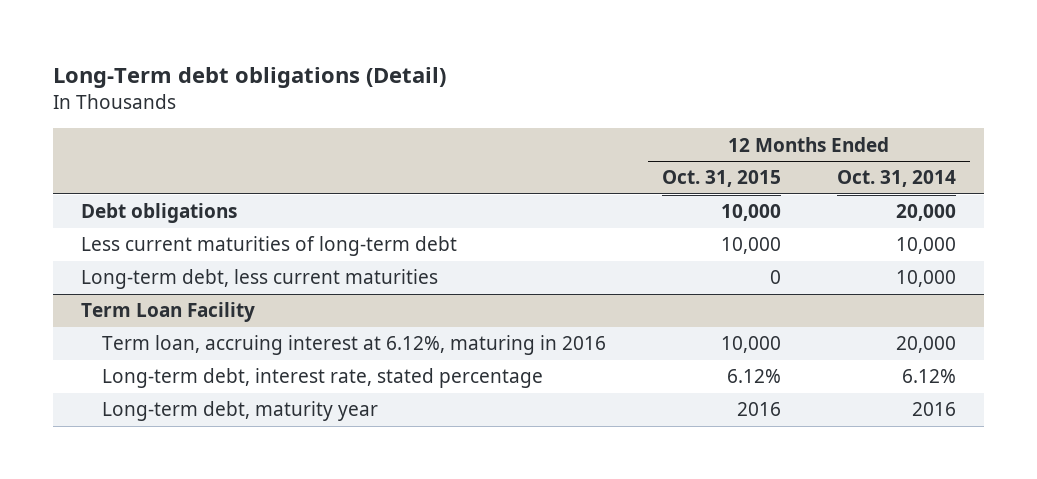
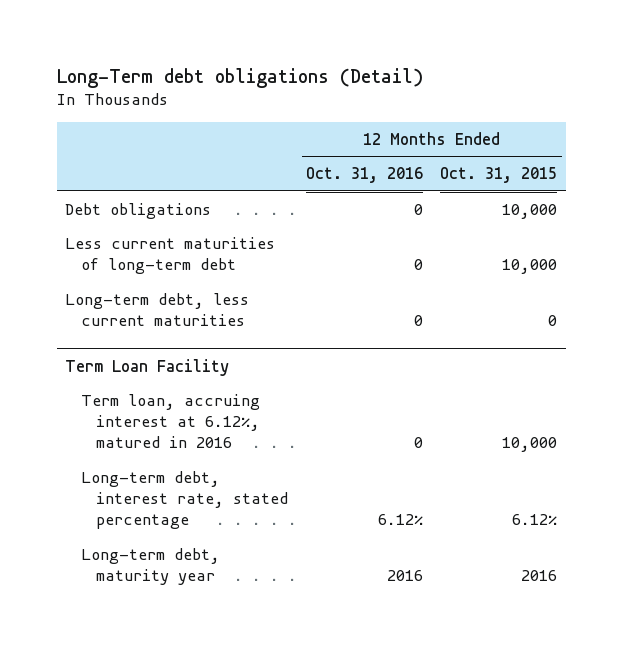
[837,170,957,188] Oct. 31, 2014 -> none
none -> [305,167,423,184] Oct. 31, 2016
[102,335,607,356] Term loan, accruing interest at 6.12%, maturing in 2016 -> [80,393,261,449] Term loan, accruing interest at 6.12%, matured in 2016

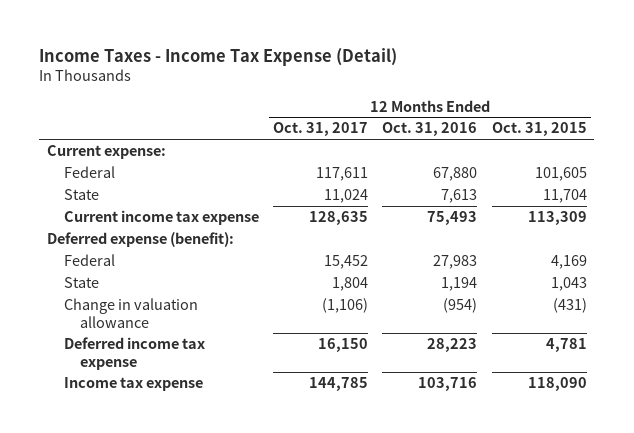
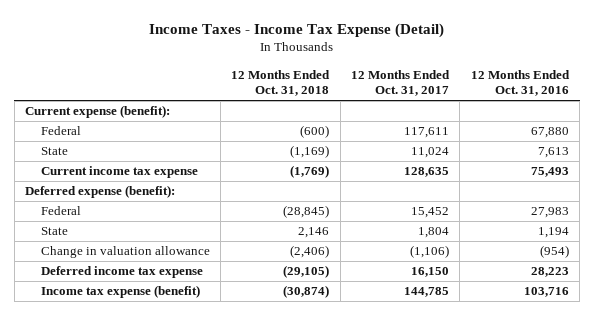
[491,122,587,137] Oct. 31, 2015 -> none
none -> [231,69,331,97] 12 Months Ended Oct. 31, 2018
[46,145,166,160] Current expense: -> [24,105,170,119] Current expense (benefit):
[63,377,203,392] Income tax expense -> [40,285,200,299] Income tax expense (benefit)

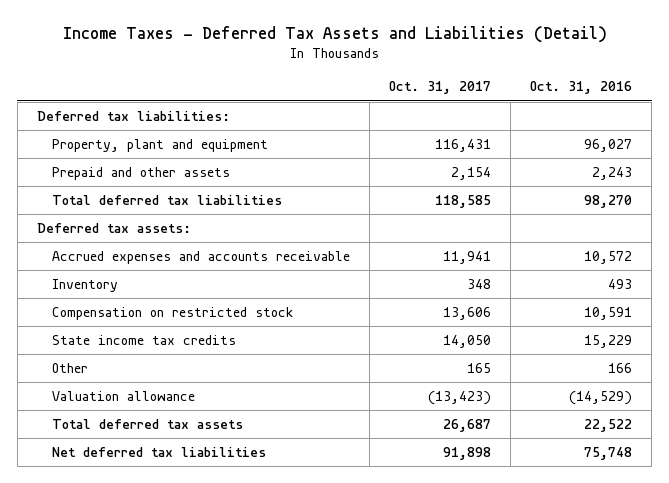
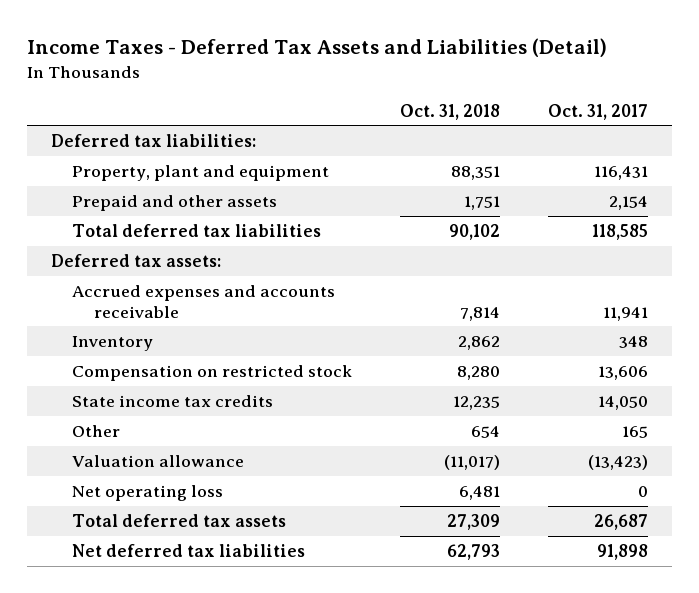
[530,81,633,95] Oct. 31, 2016 -> none
none -> [400,103,501,120] Oct. 31, 2018
none -> [72,484,224,501] Net operating loss

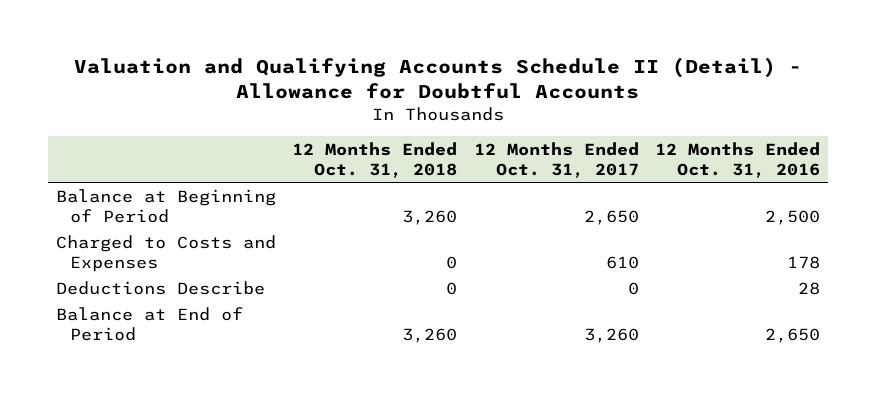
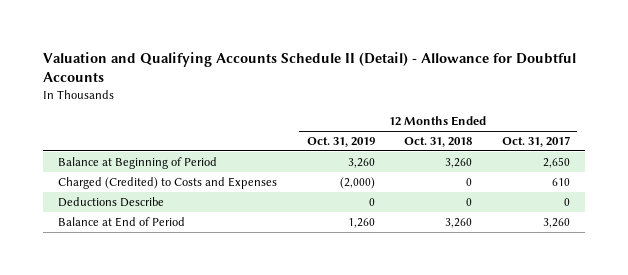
[655,141,821,178] 12 Months Ended Oct. 31, 2016 -> none
none -> [306,137,375,148] Oct. 31, 2019
[56,234,277,272] Charged to Costs and Expenses -> [57,176,277,189] Charged (Credited) to Costs and Expenses

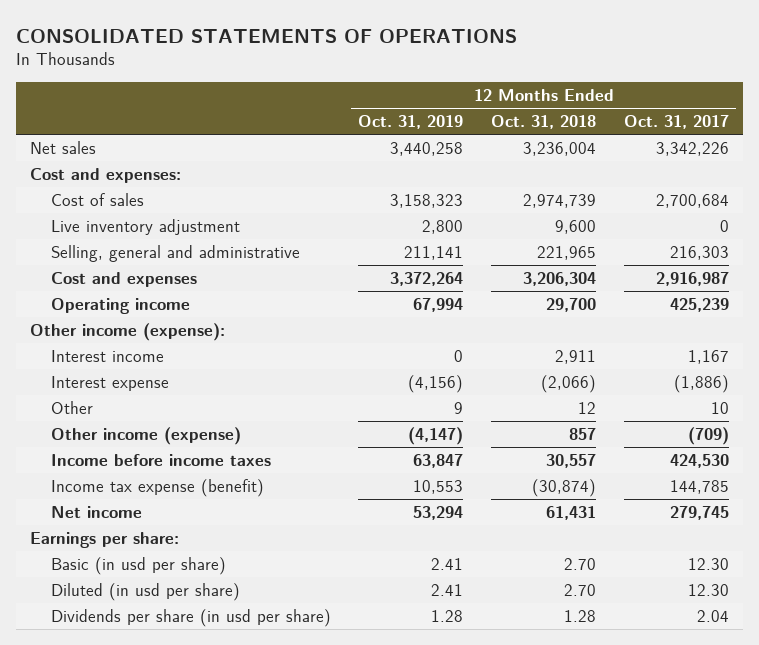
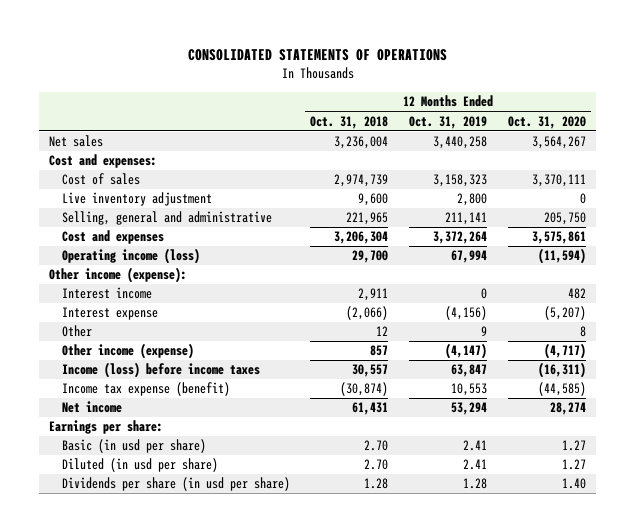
[623,115,729,130] Oct. 31, 2017 -> none
none -> [508,115,587,129] Oct. 31, 2020
[50,297,190,314] Operating income -> [61,248,200,265] Operating income (loss)
[50,453,271,466] Income before income taxes -> [61,362,260,379] Income (loss) before income taxes

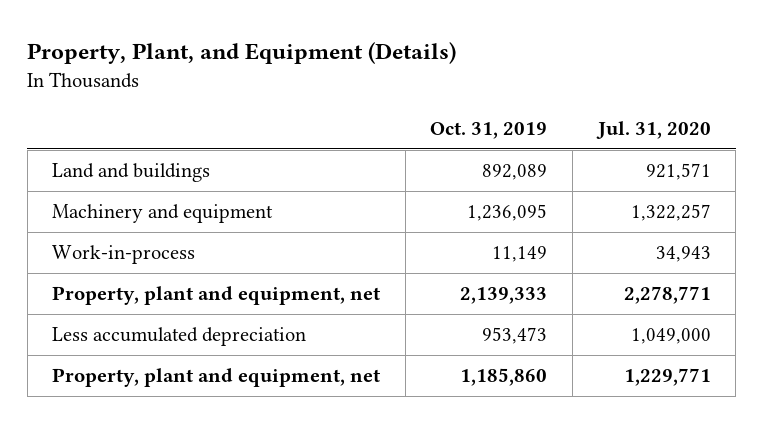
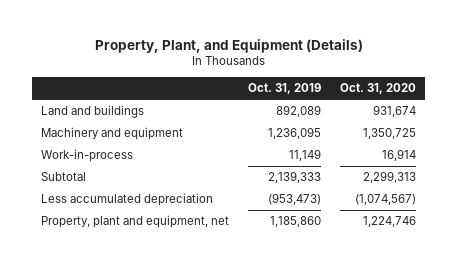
[595,121,711,140] Jul. 31, 2020 -> none
none -> [339,83,416,95] Oct. 31, 2020
[52,286,381,306] Property, plant and equipment, net -> [41,172,87,182] Subtotal
[482,327,548,345] 953,473 -> [268,193,322,206] (953,473)

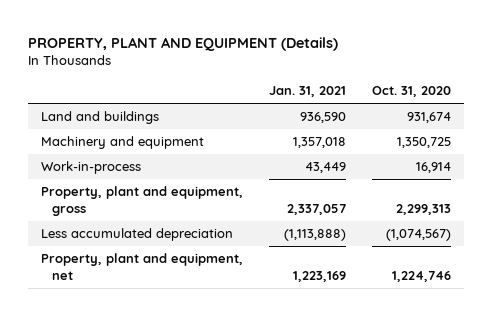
[94,38,363,53] Property, Plant, and Equipment (Details) -> [27,36,338,51] PROPERTY, PLANT AND EQUIPMENT (Details)
[248,83,322,95] Oct. 31, 2019 -> none
none -> [268,86,346,98] Jan. 31, 2021
[41,172,87,182] Subtotal -> [40,186,243,216] Property, plant and equipment, gross

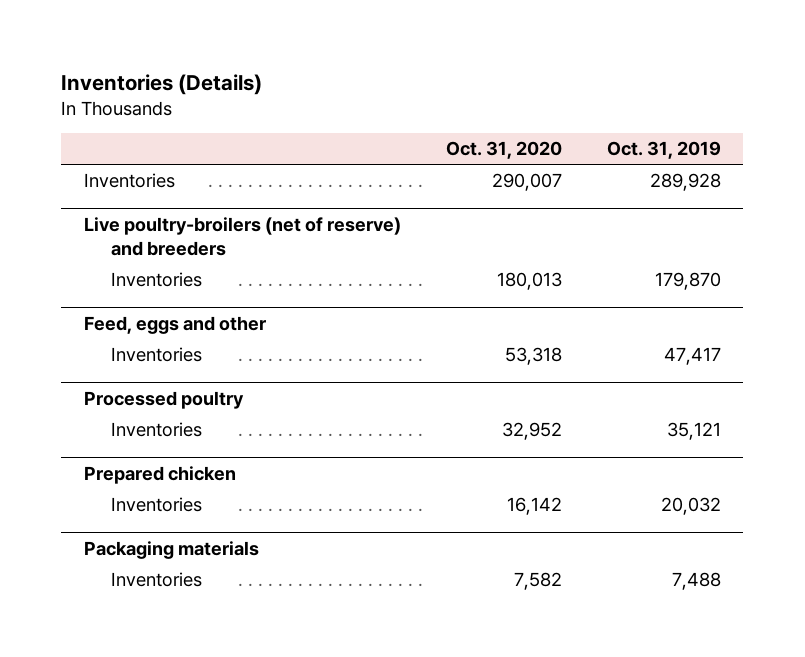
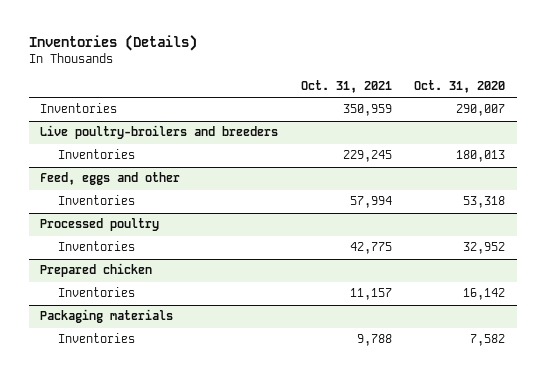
[606,141,721,160] Oct. 31, 2019 -> none
none -> [300,79,392,93] Oct. 31, 2021
[83,217,401,256] Live poultry-broilers (net of reserve) and breeders -> [40,125,279,140] Live poultry-broilers and breeders

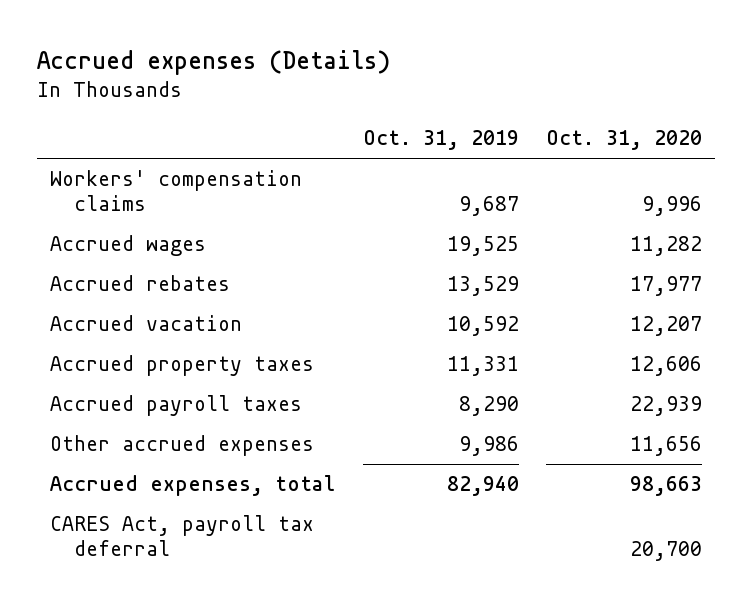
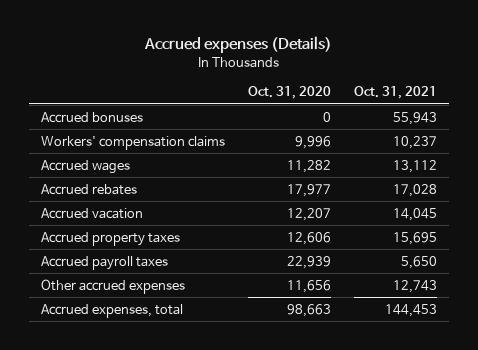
[362,130,519,151] Oct. 31, 2019 -> none
none -> [354,86,438,100] Oct. 31, 2021
none -> [40,111,143,123] Accrued bonuses
[50,515,315,557] CARES Act, payroll tax deferral -> none

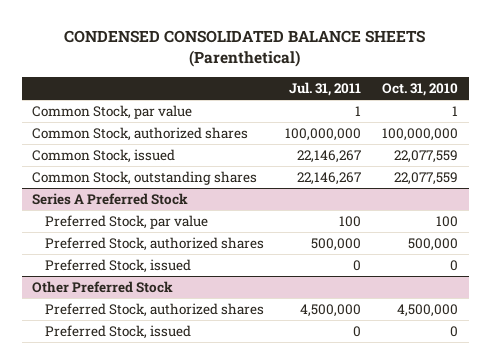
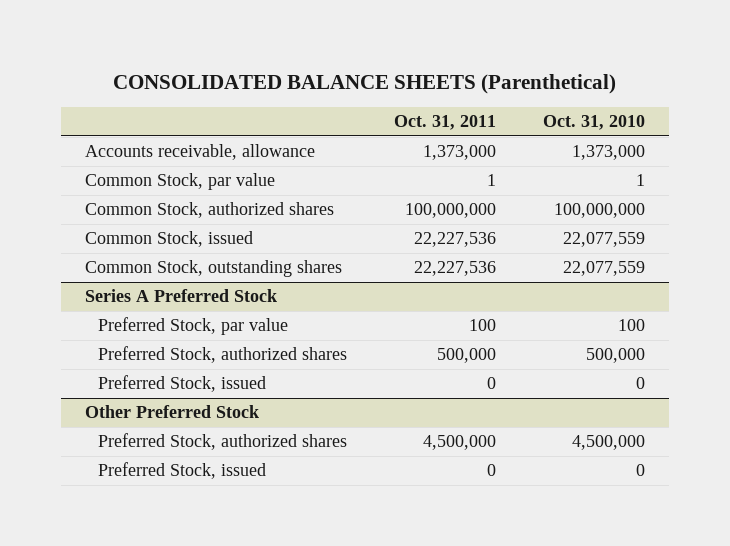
[64,30,426,68] CONDENSED CONSOLIDATED BALANCE SHEETS (Parenthetical) -> [112,73,616,94] CONSOLIDATED BALANCE SHEETS (Parenthetical)
[288,81,361,96] Jul. 31, 2011 -> none
none -> [393,115,496,131] Oct. 31, 2011
none -> [84,144,315,161] Accounts receivable, allowance

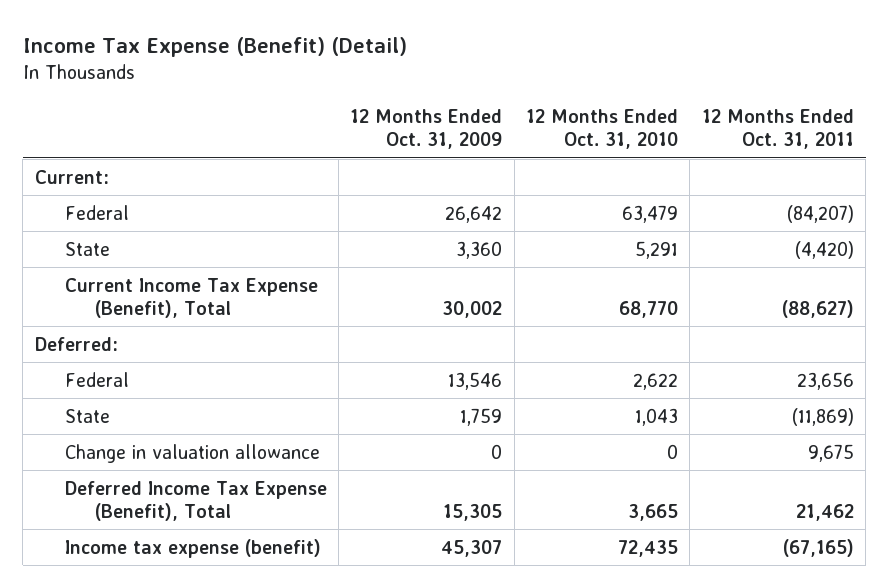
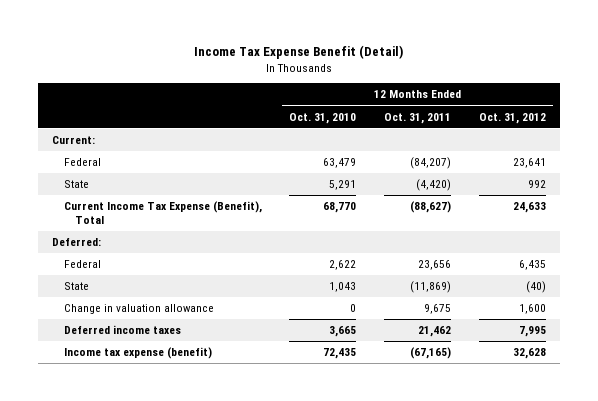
[22,36,407,57] Income Tax Expense (Benefit) (Detail) -> [194,45,404,60] Income Tax Expense Benefit (Detail)
[350,108,503,150] 12 Months Ended Oct. 31, 2009 -> none
none -> [478,112,546,124] Oct. 31, 2012
[64,480,327,521] Deferred Income Tax Expense (Benefit), Total -> [63,325,181,335] Deferred income taxes

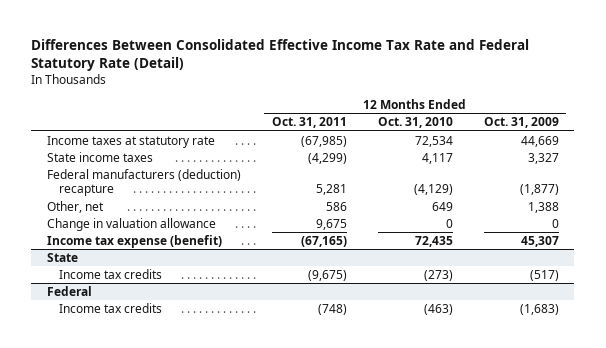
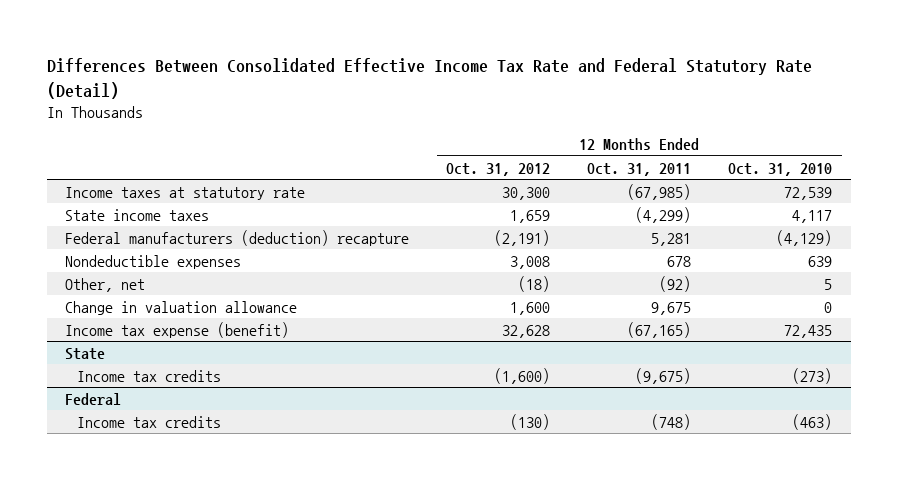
[483,117,559,129] Oct. 31, 2009 -> none
none -> [446,162,551,176] Oct. 31, 2012
[414,135,453,147] 72,534 -> [784,186,833,200] 72,539
none -> [65,254,242,269] Nondeductible expenses
[325,201,347,211] 586 -> [659,275,692,292] (92)
[431,201,453,211] 649 -> [824,278,833,290] 5

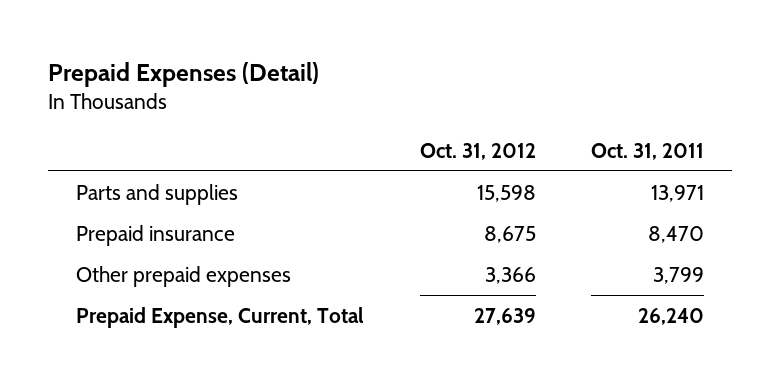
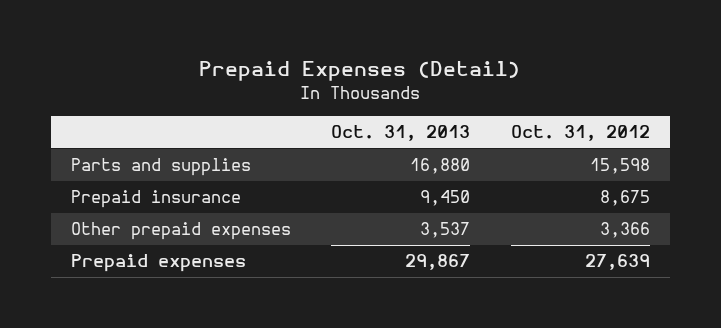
[591,143,705,161] Oct. 31, 2011 -> none
none -> [331,124,471,141] Oct. 31, 2013
[75,306,364,328] Prepaid Expense, Current, Total -> [70,254,246,273] Prepaid expenses

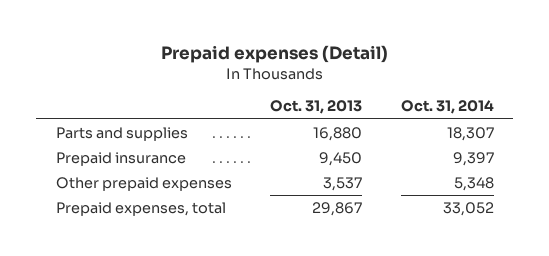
[199,61,521,82] Prepaid Expenses (Detail) -> [160,45,388,64] Prepaid expenses (Detail)
[510,124,650,141] Oct. 31, 2012 -> none
none -> [400,100,494,115] Oct. 31, 2014
[70,254,246,273] Prepaid expenses -> [55,201,226,216] Prepaid expenses, total

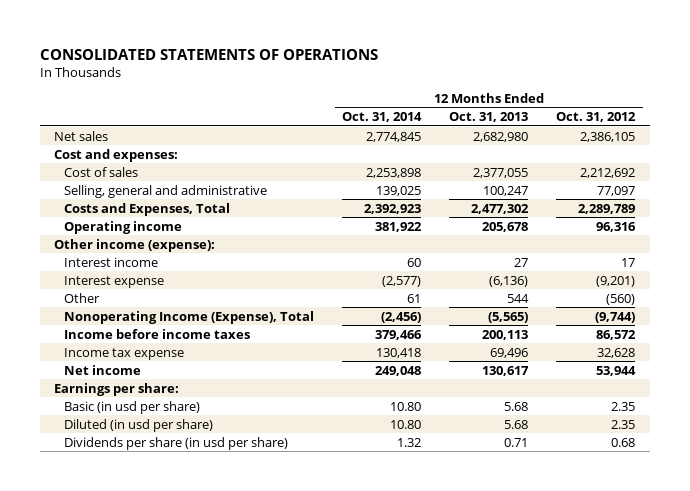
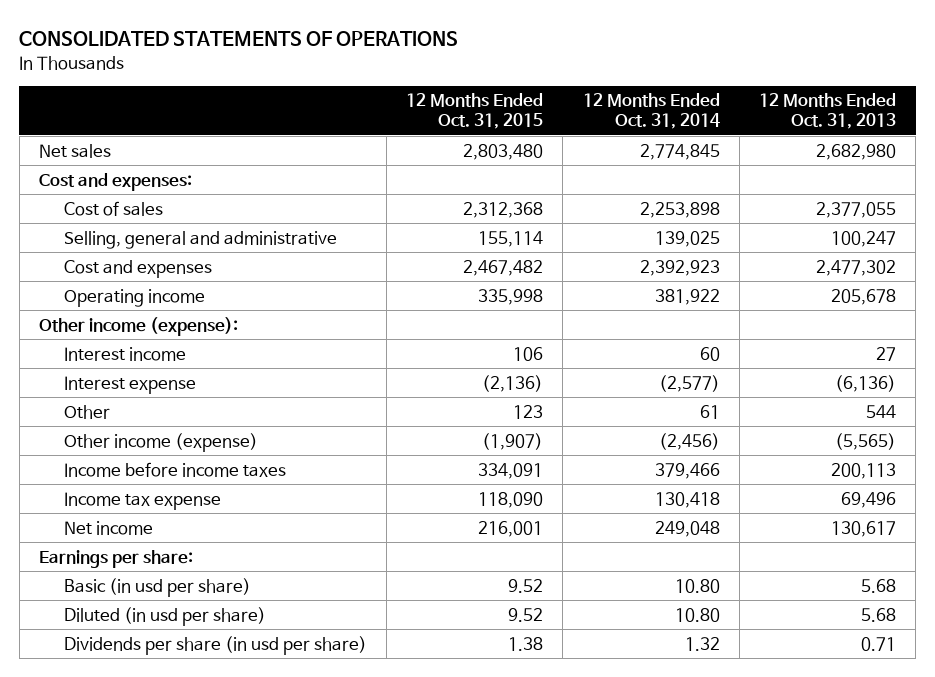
[556,112,637,123] Oct. 31, 2012 -> none
none -> [406,93,544,130] 12 Months Ended Oct. 31, 2015
[64,202,231,216] Costs and Expenses, Total -> [64,259,213,278] Cost and expenses
[64,310,315,324] Nonoperating Income (Expense), Total -> [64,432,259,452] Other income (expense)

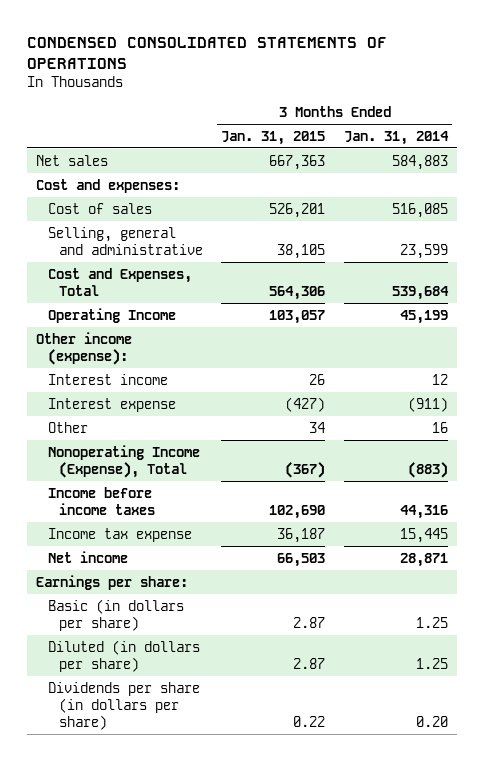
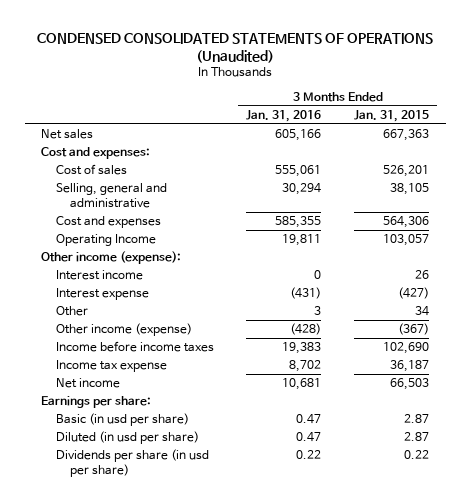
[26,36,387,69] CONDENSED CONSOLIDATED STATEMENTS OF OPERATIONS -> [37,32,434,63] CONDENSED CONSOLIDATED STATEMENTS OF OPERATIONS (Unaudited)
[343,130,449,145] Jan. 31, 2014 -> none
none -> [246,109,322,122] Jan. 31, 2016
[47,267,192,296] Cost and Expenses, Total -> [55,216,161,229] Cost and expenses
[47,444,200,478] Nonoperating Income (Expense), Total -> [55,323,192,337] Other income (expense)
[47,598,184,631] Basic (in dollars per share) -> [55,413,189,427] Basic (in usd per share)
[47,639,200,672] Diluted (in dollars per share) -> [55,431,199,445] Diluted (in usd per share)
[47,681,200,731] Dividends per share (in dollars per share) -> [55,449,209,477] Dividends per share (in usd per share)

